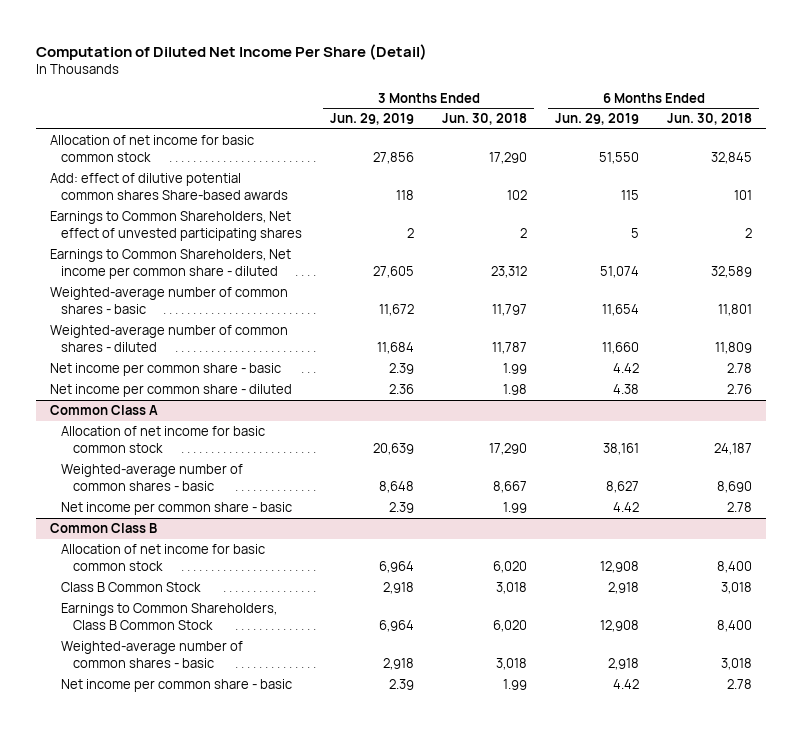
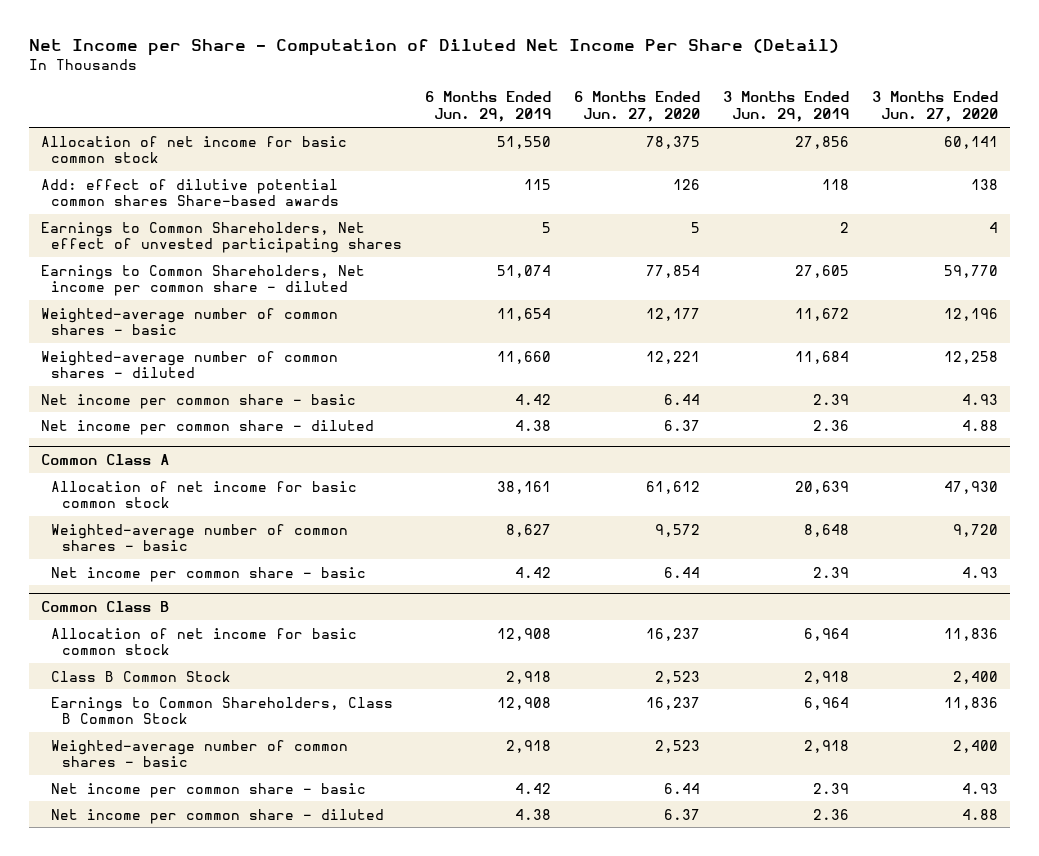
[36,43,428,60] Computation of Diluted Net Income Per Share (Detail) -> [29,39,840,57] Net Income per Share - Computation of Diluted Net Income Per Share (Detail)
[442,113,528,126] Jun. 30, 2018 -> none
[667,113,753,126] Jun. 30, 2018 -> none
none -> [574,91,701,123] 6 Months Ended Jun. 27, 2020
none -> [872,91,999,123] 3 Months Ended Jun. 27, 2020
none -> [51,808,385,824] Net income per common share - diluted

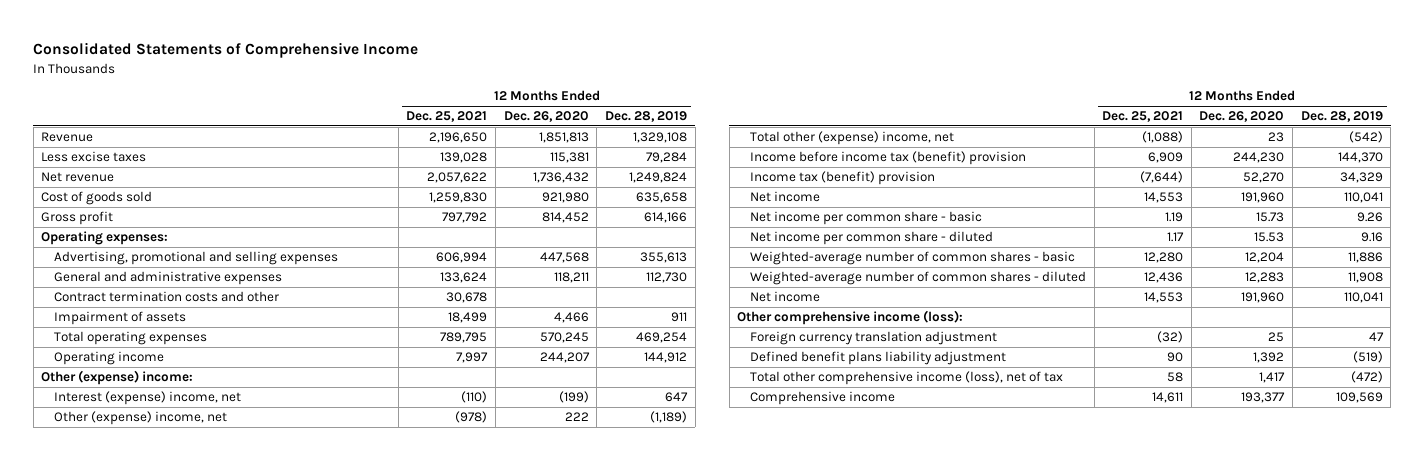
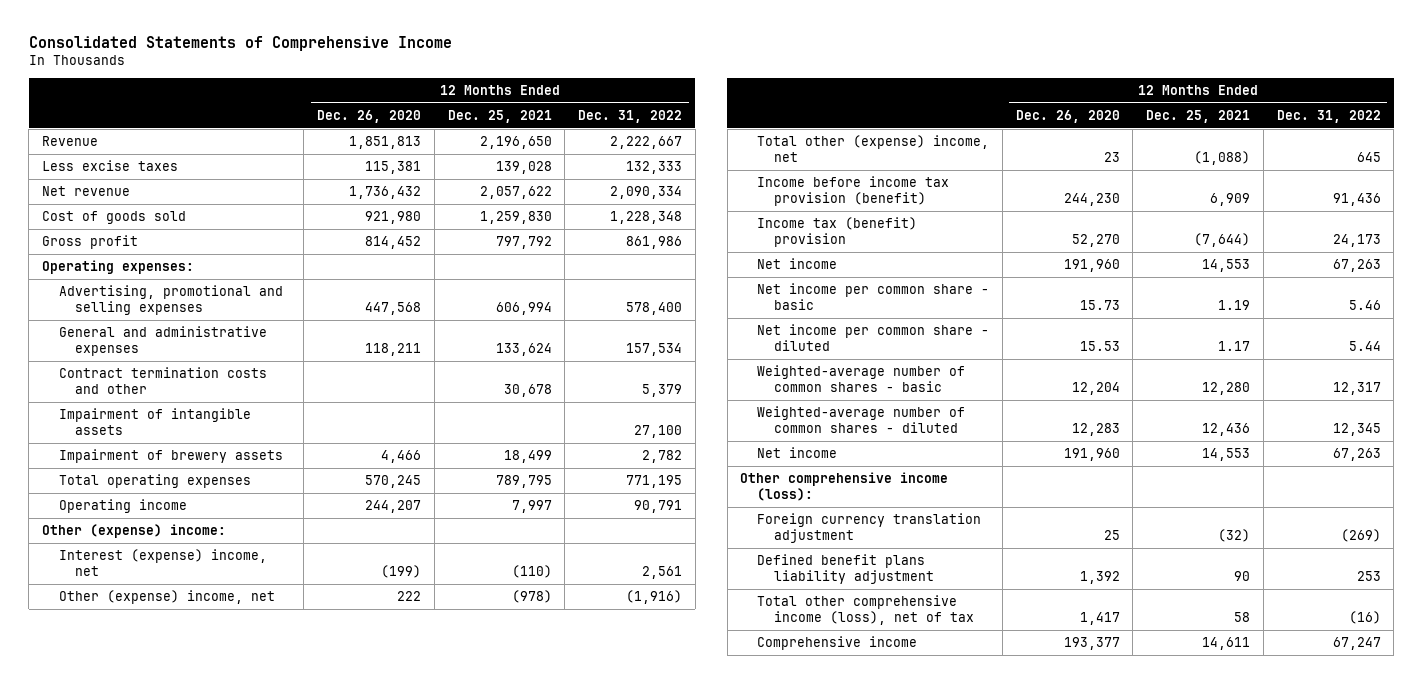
[604,111,687,123] Dec. 28, 2019 -> none
none -> [578,109,683,123] Dec. 31, 2022
none -> [58,408,251,436] Impairment of intangible assets
[54,311,187,326] Impairment of assets -> [58,449,283,464] Impairment of brewery assets
[749,151,1026,166] Income before income tax (benefit) provision -> [757,176,950,207] Income before income tax provision (benefit)

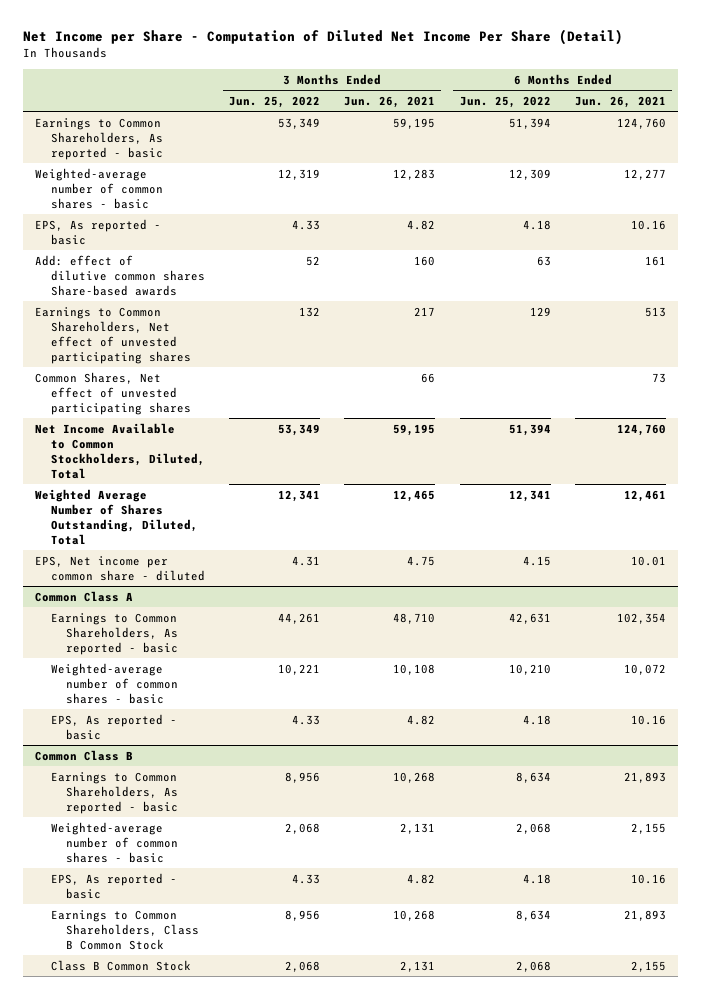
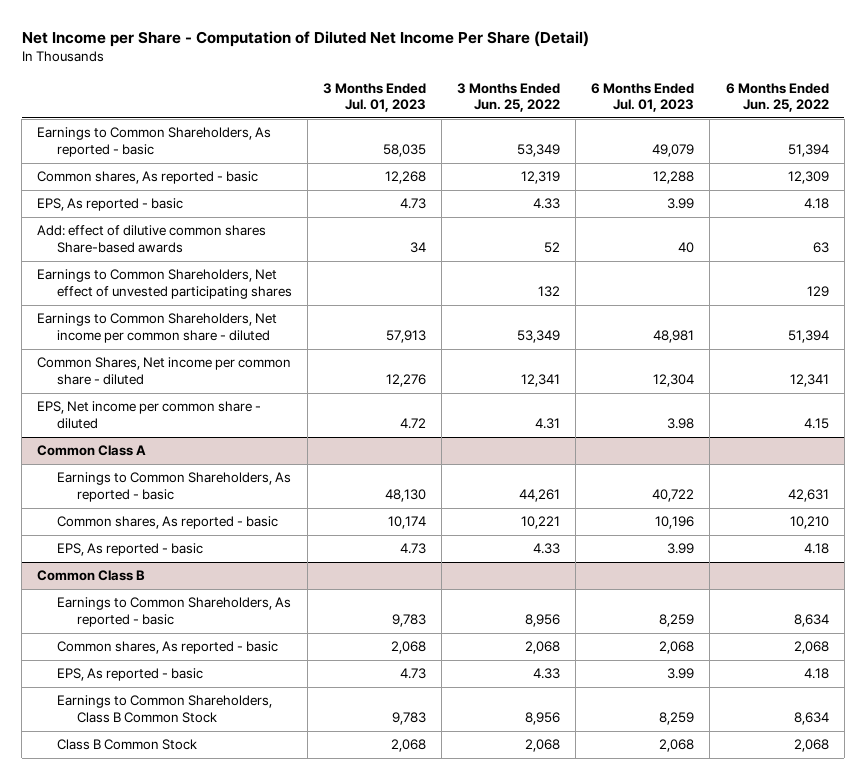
[344,95,436,108] Jun. 26, 2021 -> none
[574,95,666,108] Jun. 26, 2021 -> none
none -> [323,82,427,113] 3 Months Ended Jul. 01, 2023
none -> [591,82,695,113] 6 Months Ended Jul. 01, 2023
[35,167,163,209] Weighted-average number of common shares - basic -> [37,171,259,185] Common shares, As reported - basic
[35,371,191,415] Common Shares, Net effect of unvested participating shares -> none
[35,422,205,479] Net Income Available to Common Stockholders, Diluted, Total -> [37,313,278,343] Earnings to Common Shareholders, Net income per common share - diluted
[35,488,198,545] Weighted Average Number of Shares Outstanding, Diluted, Total -> [37,357,292,385] Common Shares, Net income per common share - diluted
[50,662,178,704] Weighted-average number of common shares - basic -> [57,516,279,530] Common shares, As reported - basic
[50,821,178,863] Weighted-average number of common shares - basic -> [57,641,279,655] Common shares, As reported - basic

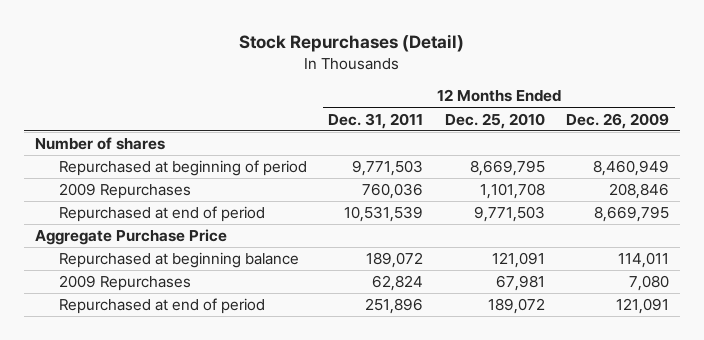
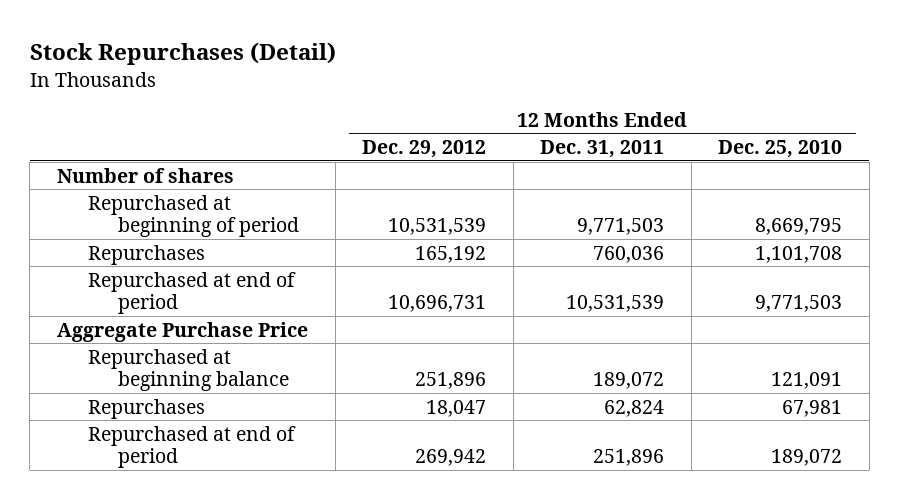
[566,112,670,129] Dec. 26, 2009 -> none
none -> [362,140,487,159] Dec. 29, 2012
[58,183,191,200] 2009 Repurchases -> [87,244,205,265] Repurchases
[58,275,191,292] 2009 Repurchases -> [87,398,205,419] Repurchases

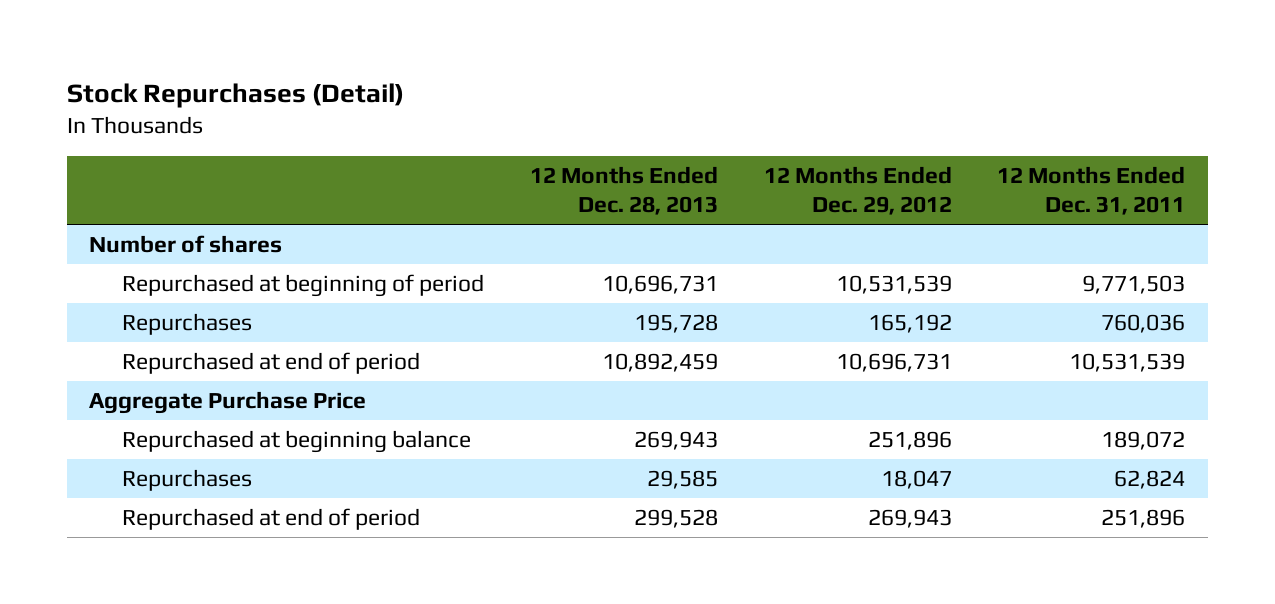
[718,140,843,159] Dec. 25, 2010 -> none
none -> [529,166,718,216] 12 Months Ended Dec. 28, 2013
[415,449,487,467] 269,942 -> [867,509,952,529] 269,943

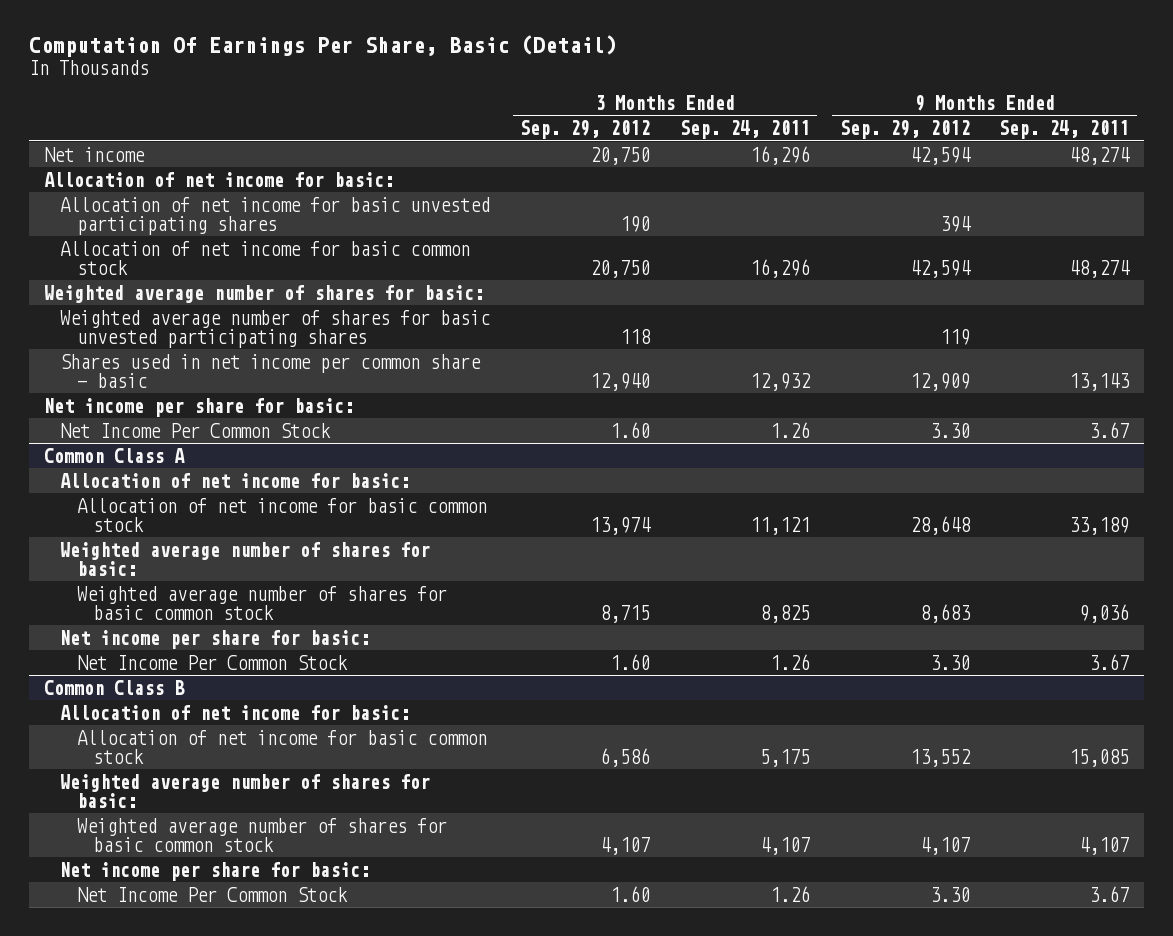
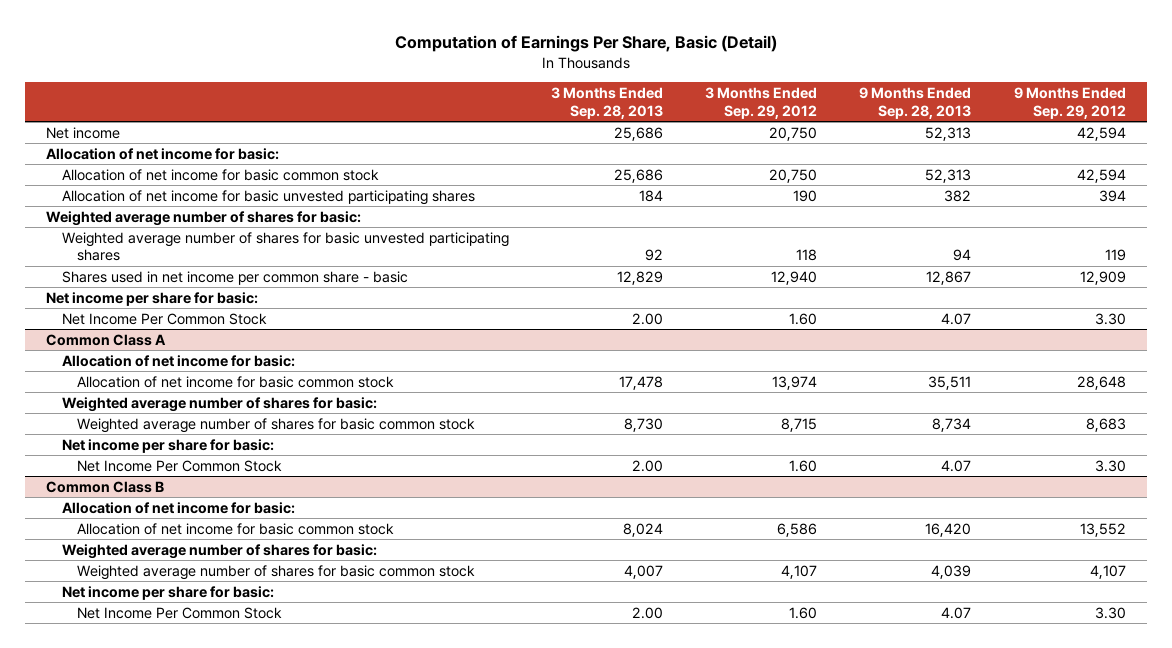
[29,35,618,58] Computation Of Earnings Per Share, Basic (Detail) -> [395,34,778,52] Computation of Earnings Per Share, Basic (Detail)
[679,120,810,140] Sep. 24, 2011 -> none
[999,120,1130,140] Sep. 24, 2011 -> none
none -> [551,86,664,119] 3 Months Ended Sep. 28, 2013
none -> [859,86,972,119] 9 Months Ended Sep. 28, 2013
[60,196,491,235] Allocation of net income for basic unvested participating shares -> [61,189,475,205] Allocation of net income for basic unvested participating shares

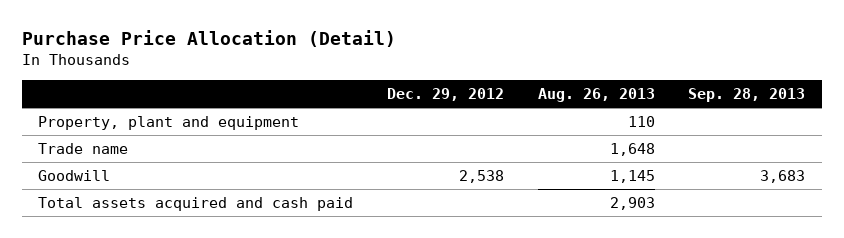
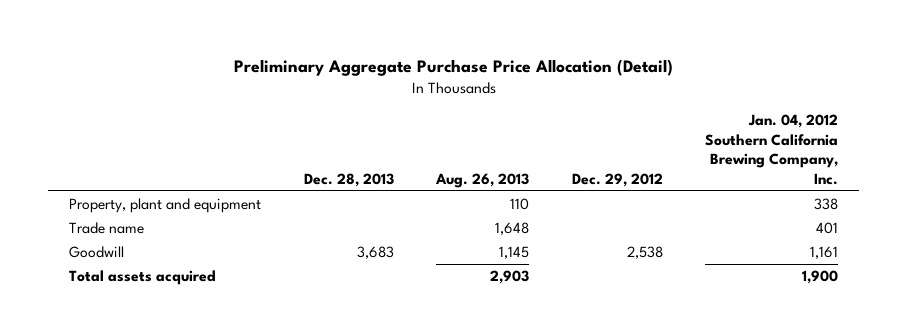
[21,29,396,47] Purchase Price Allocation (Detail) -> [233,58,673,76] Preliminary Aggregate Purchase Price Allocation (Detail)
[688,88,806,103] Sep. 28, 2013 -> none
none -> [303,172,394,187] Dec. 28, 2013
none -> [705,114,839,185] Jan. 04, 2012 Southern California Brewing Company, Inc.
[38,196,354,211] Total assets acquired and cash paid -> [69,270,217,286] Total assets acquired

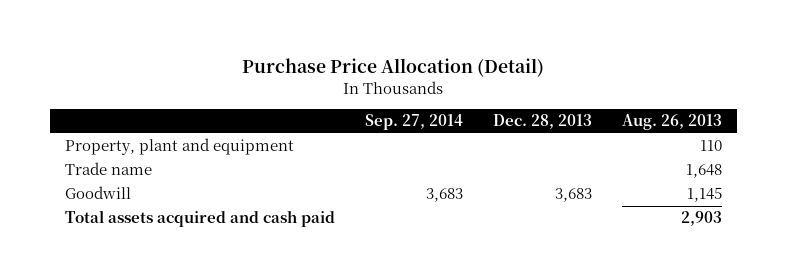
[233,58,673,76] Preliminary Aggregate Purchase Price Allocation (Detail) -> [242,58,545,78] Purchase Price Allocation (Detail)
[571,172,663,187] Dec. 29, 2012 -> none
[705,114,839,185] Jan. 04, 2012 Southern California Brewing Company, Inc. -> none
none -> [364,114,463,131] Sep. 27, 2014
[69,270,217,286] Total assets acquired -> [64,210,335,228] Total assets acquired and cash paid

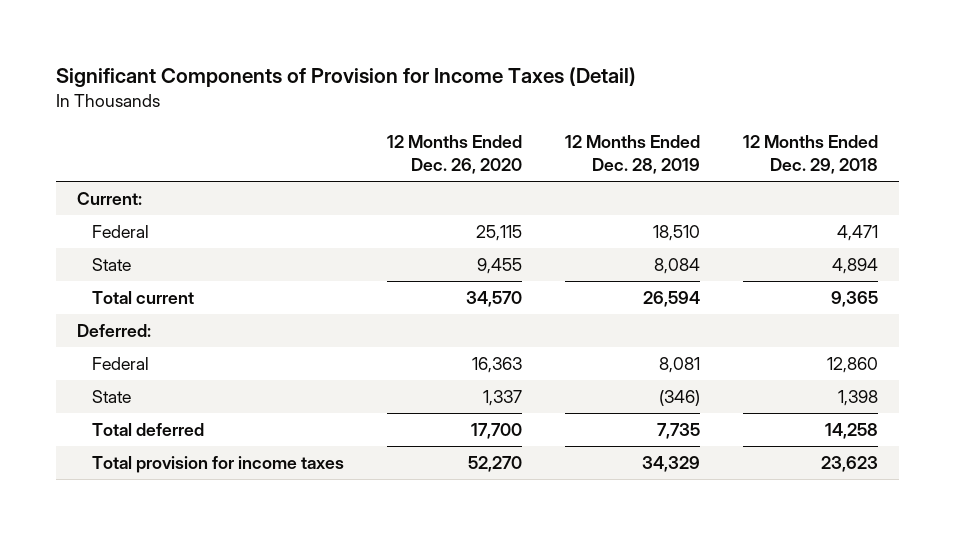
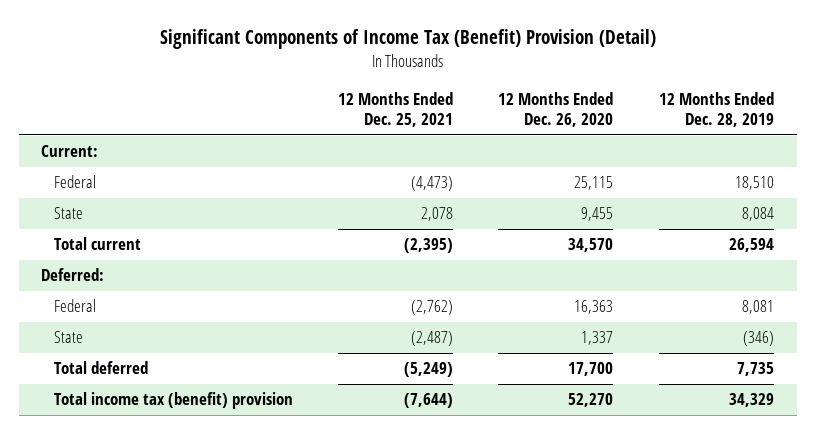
[55,67,636,88] Significant Components of Provision for Income Taxes (Detail) -> [159,29,656,50] Significant Components of Income Tax (Benefit) Provision (Detail)
[742,134,878,175] 12 Months Ended Dec. 29, 2018 -> none
none -> [337,91,453,128] 12 Months Ended Dec. 25, 2021
[91,456,344,474] Total provision for income taxes -> [53,392,293,410] Total income tax (benefit) provision

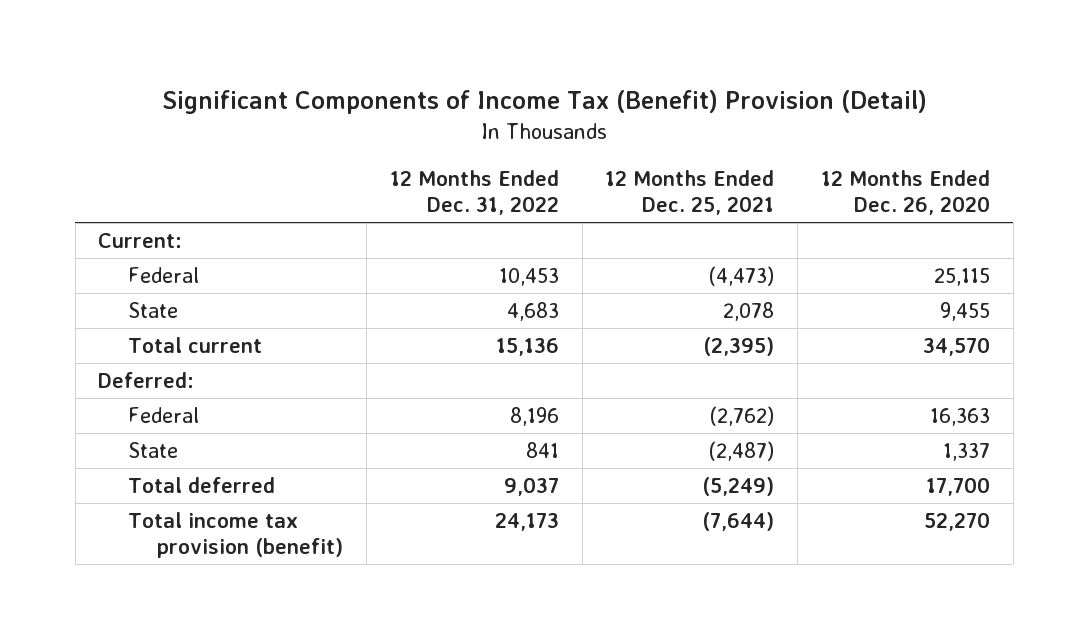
[658,91,774,128] 12 Months Ended Dec. 28, 2019 -> none
none -> [389,170,559,216] 12 Months Ended Dec. 31, 2022
[53,392,293,410] Total income tax (benefit) provision -> [127,511,344,559] Total income tax provision (benefit)

